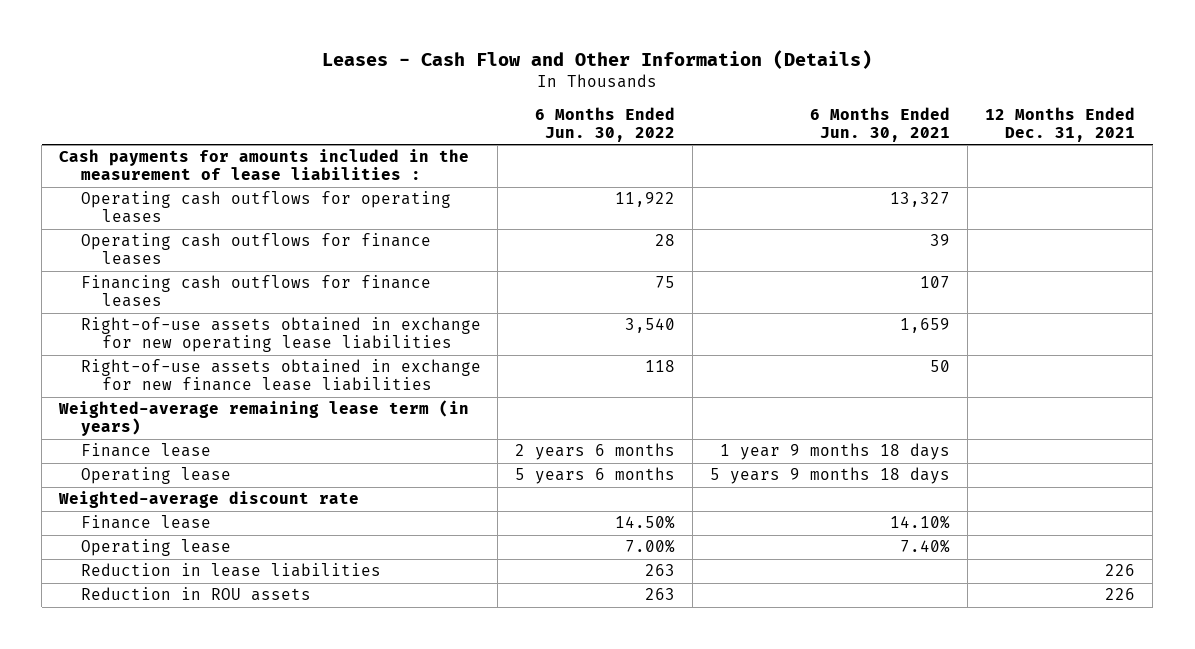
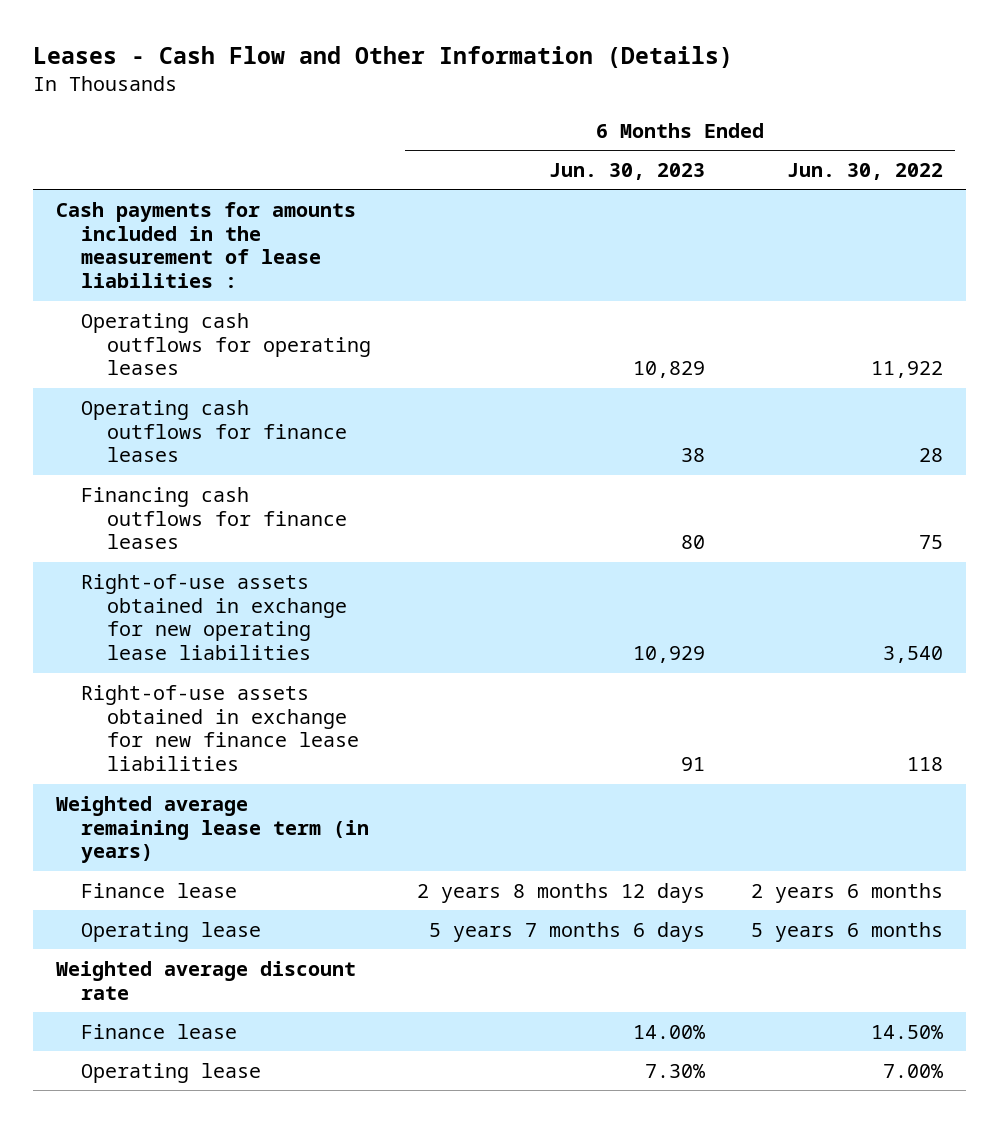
[810,106,951,142] 6 Months Ended Jun. 30, 2021 -> none
[985,106,1136,142] 12 Months Ended Dec. 31, 2021 -> none
none -> [548,162,705,180] Jun. 30, 2023
[58,400,470,437] Weighted-average remaining lease term (in years) -> [56,795,370,864] Weighted average remaining lease term (in years)
[58,491,360,509] Weighted-average discount rate -> [56,960,357,1000] Weighted average discount rate
[80,563,381,578] Reduction in lease liabilities -> none
[80,587,311,602] Reduction in ROU assets -> none

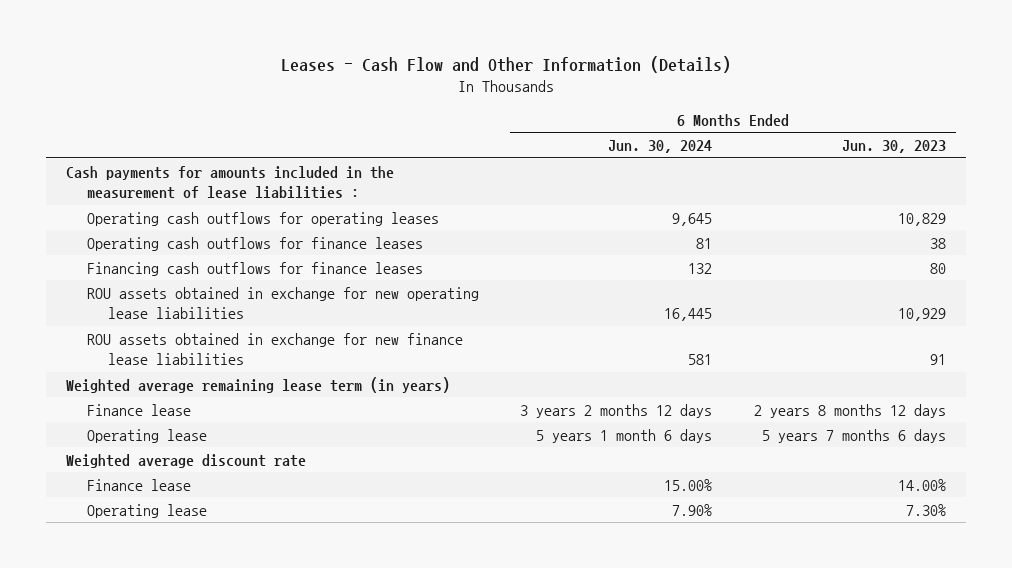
[786,162,943,180] Jun. 30, 2022 -> none
none -> [608,140,713,154] Jun. 30, 2024
[81,573,347,661] Right-of-use assets obtained in exchange for new operating lease liabilities -> [86,286,479,320] ROU assets obtained in exchange for new operating lease liabilities
[81,684,359,772] Right-of-use assets obtained in exchange for new finance lease liabilities -> [86,332,463,366] ROU assets obtained in exchange for new finance lease liabilities

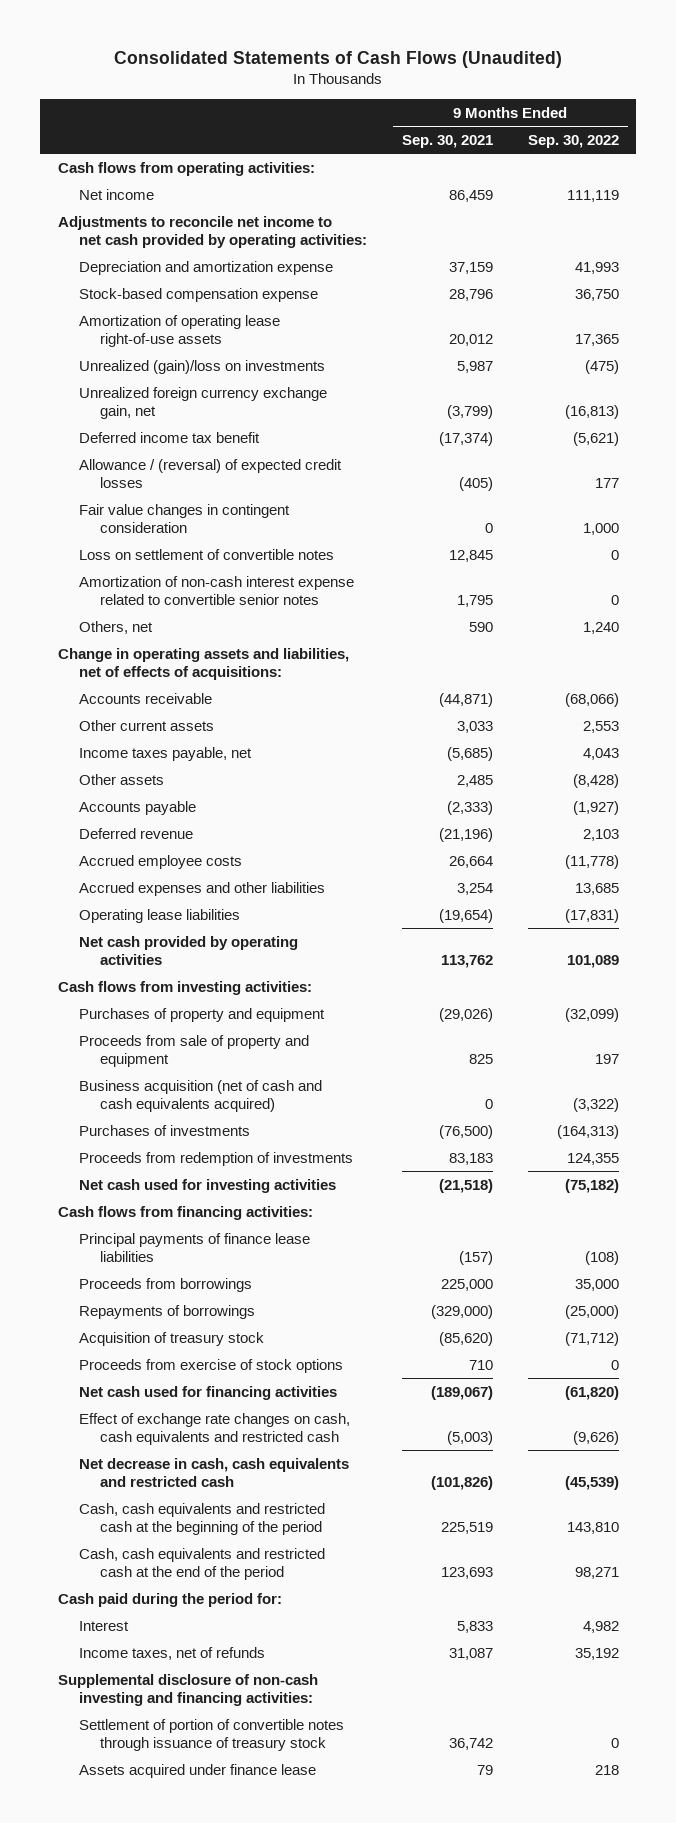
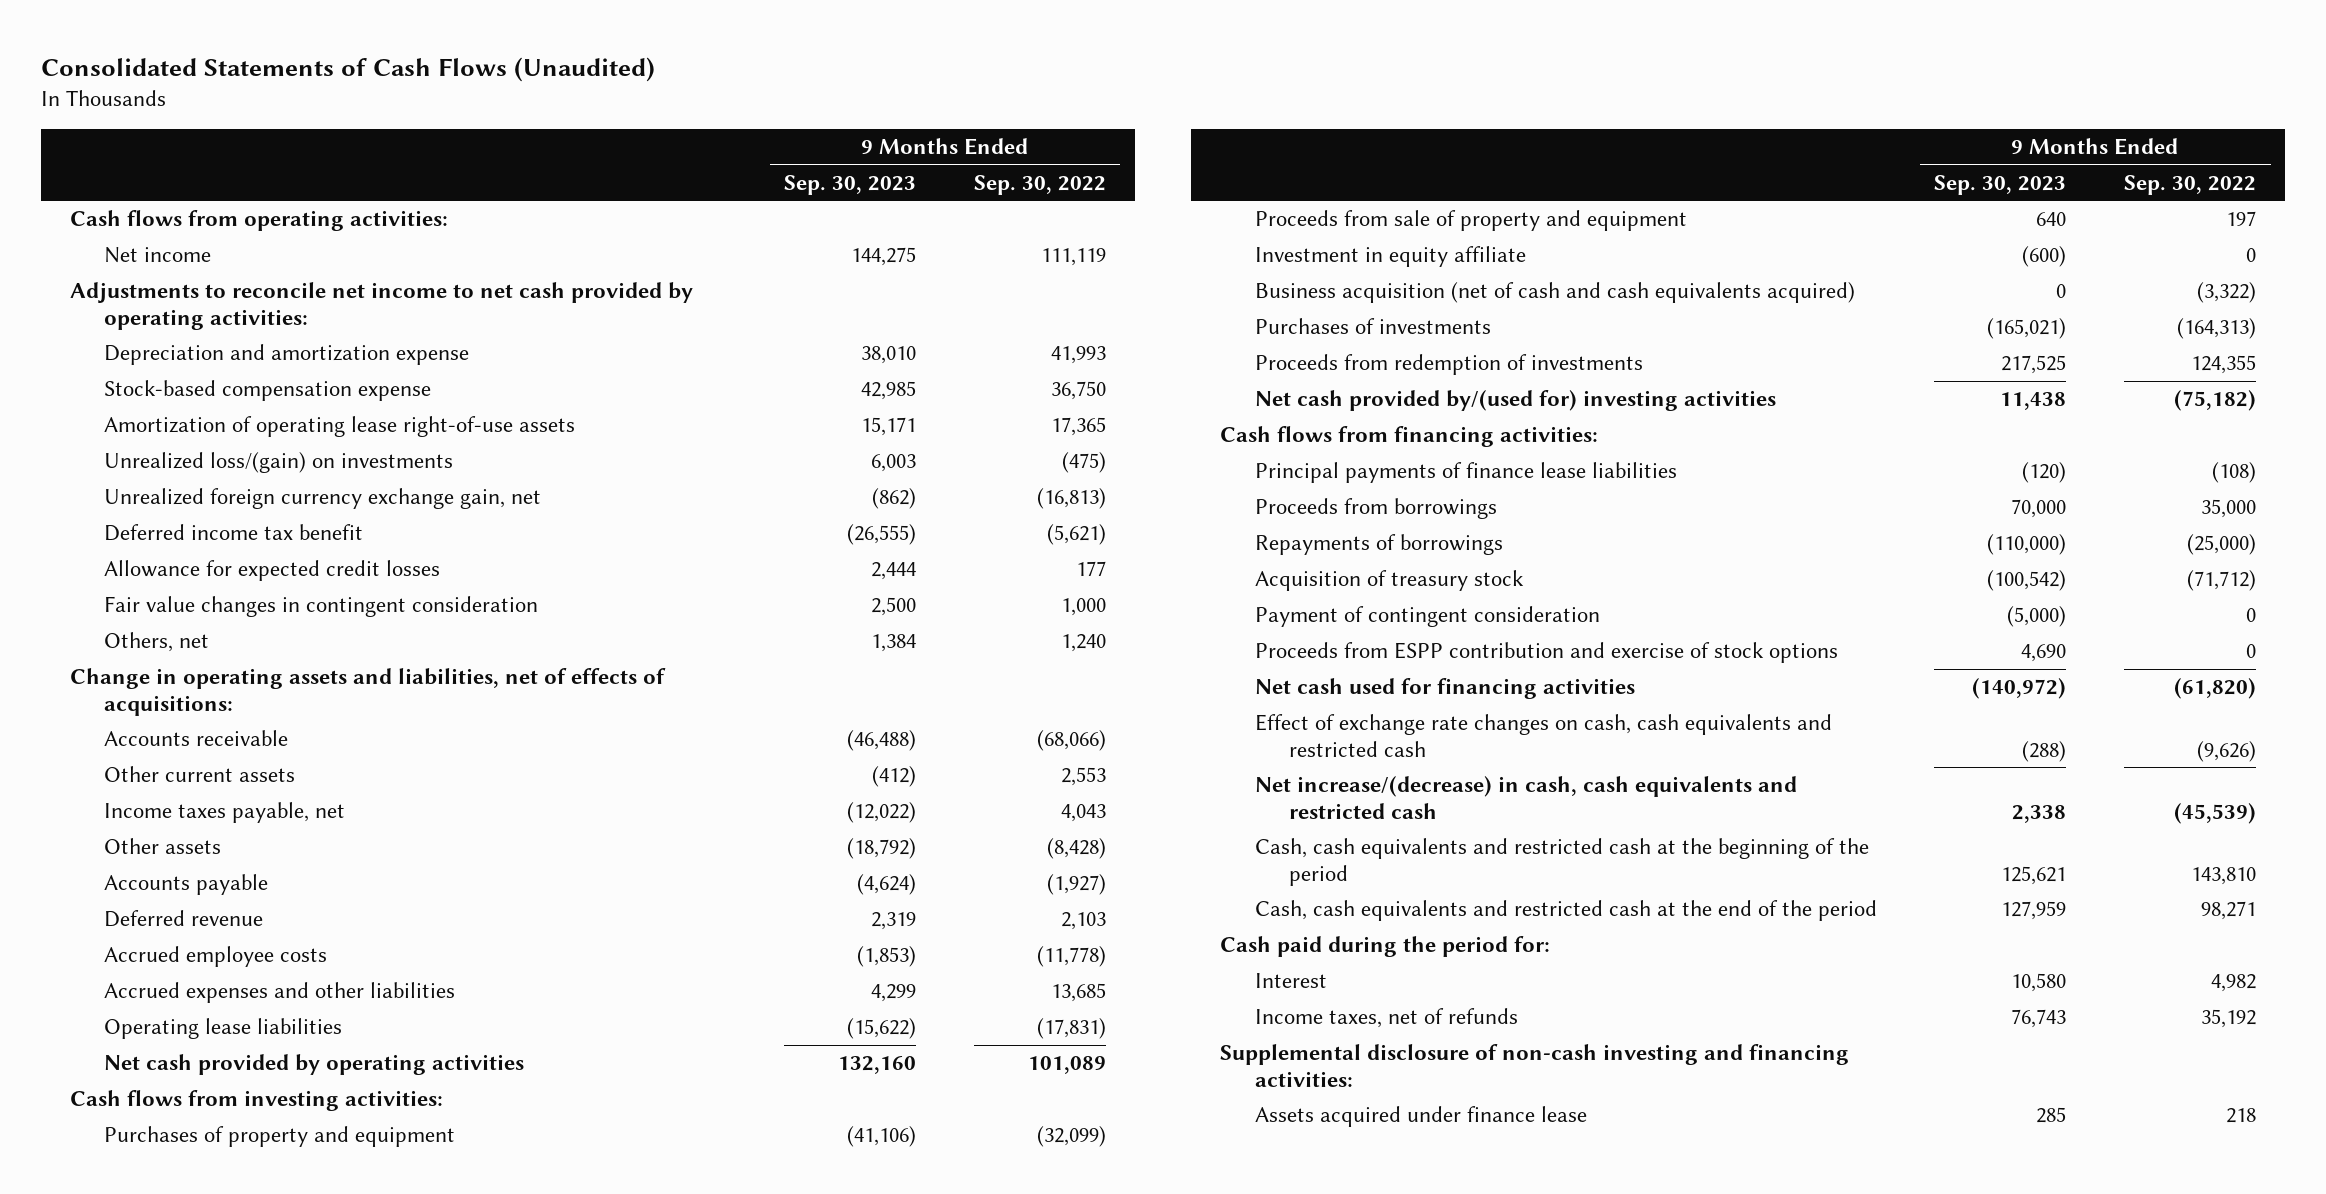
[401,134,493,148] Sep. 30, 2021 -> none
none -> [784,174,917,195] Sep. 30, 2023
[78,359,325,374] Unrealized (gain)/loss on investments -> [104,452,454,474] Unrealized loss/(gain) on investments
[78,458,342,488] Allowance / (reversal) of expected credit losses -> [104,560,441,582] Allowance for expected credit losses
[78,548,334,560] Loss on settlement of convertible notes -> none
[78,575,354,605] Amortization of non-cash interest expense related to convertible senior notes -> none
none -> [1254,246,1526,268] Investment in equity affiliate
[78,1178,336,1193] Net cash used for investing activities -> [1254,390,1776,412] Net cash provided by/(used for) investing activities
none -> [1254,606,1600,628] Payment of contingent consideration
[78,1358,343,1373] Proceeds from exercise of stock options -> [1254,642,1838,664] Proceeds from ESPP contribution and exercise of stock options
[78,1457,349,1487] Net decrease in cash, cash equivalents and restricted cash -> [1254,776,1797,819] Net increase/(decrease) in cash, cash equivalents and restricted cash
[78,1718,344,1751] Settlement of portion of convertible notes through issuance of treasury stock -> none

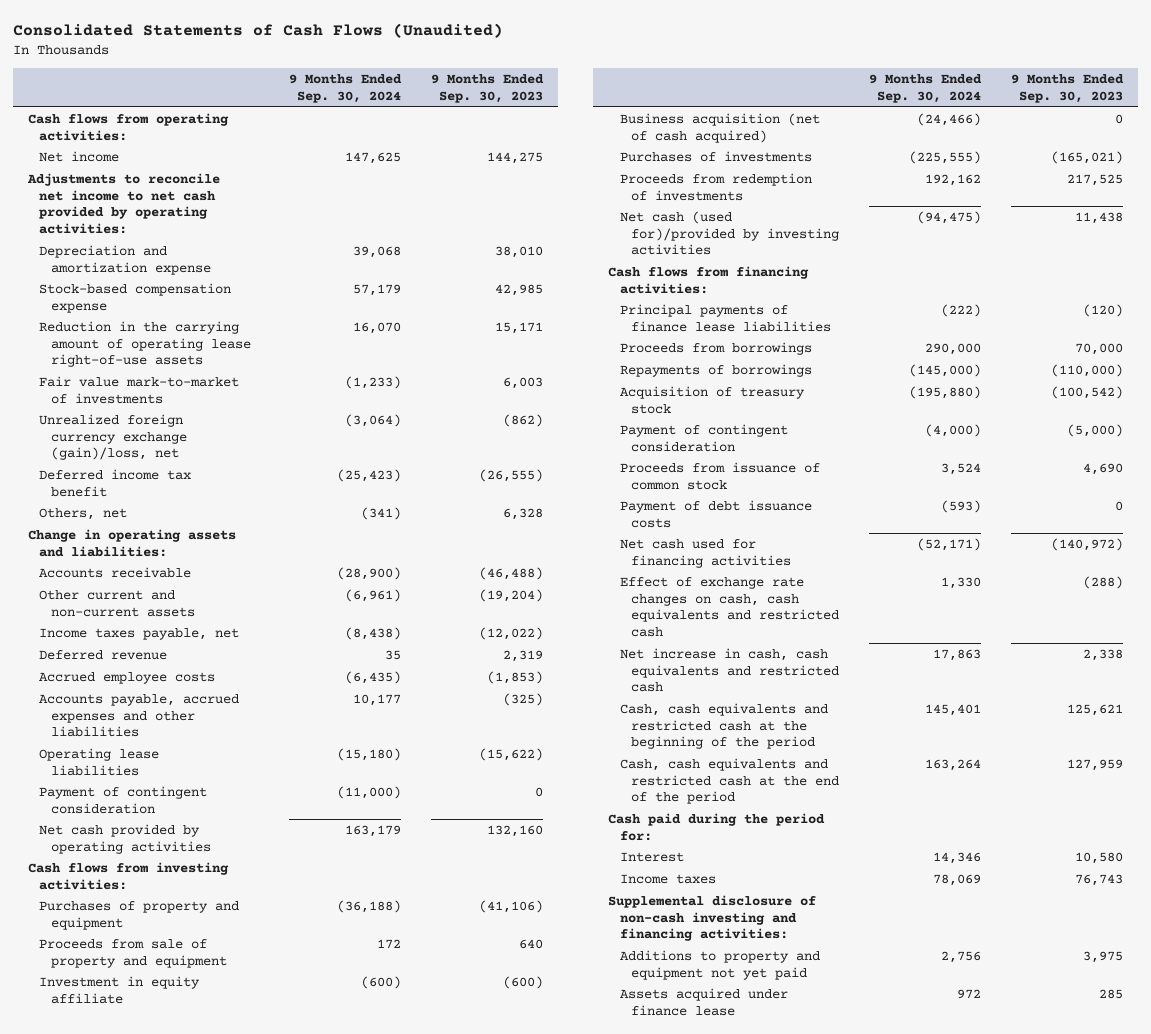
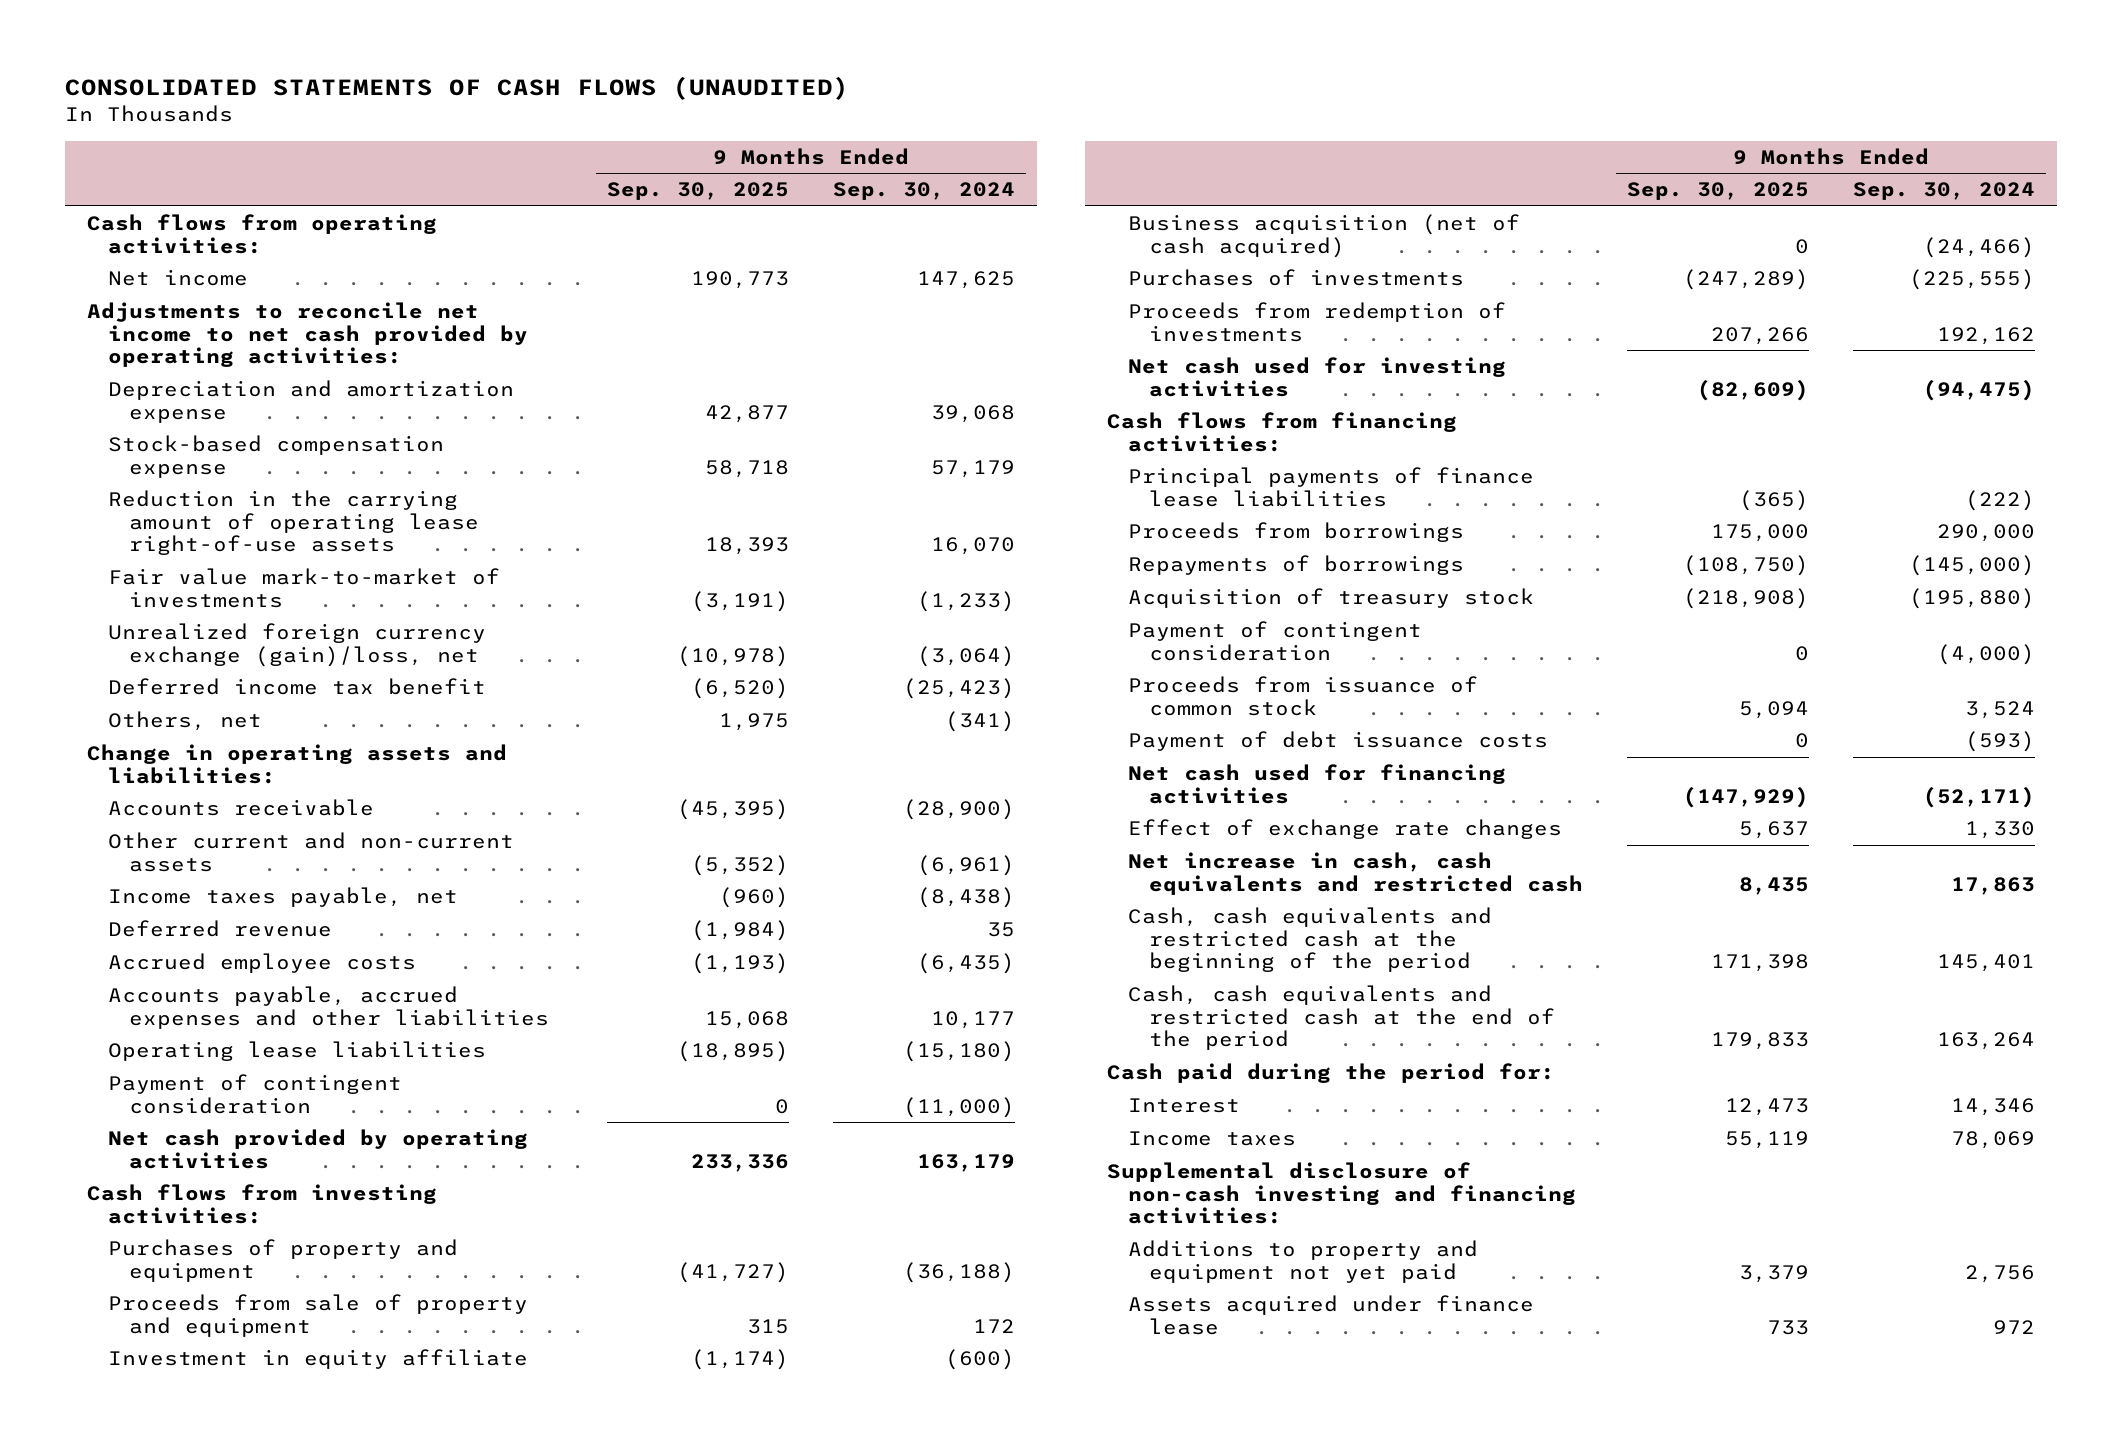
[13,23,504,39] Consolidated Statements of Cash Flows (Unaudited) -> [65,76,850,101] CONSOLIDATED STATEMENTS OF CASH FLOWS (UNAUDITED)
[430,74,544,104] 9 Months Ended Sep. 30, 2023 -> none
none -> [607,182,790,201] Sep. 30, 2025
[619,210,840,256] Net cash (used for)/provided by investing activities -> [1128,357,1507,397] Net cash used for investing activities
[619,576,840,638] Effect of exchange rate changes on cash, cash equivalents and restricted cash -> [1128,819,1563,840] Effect of exchange rate changes

